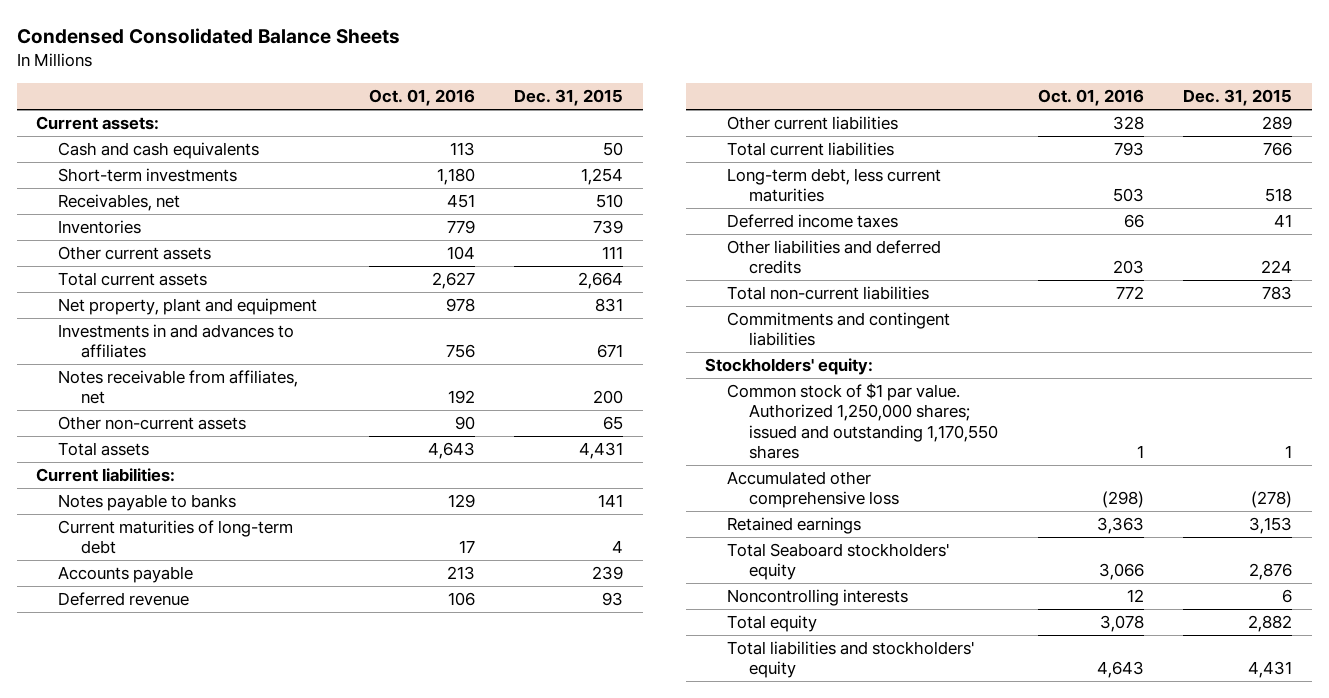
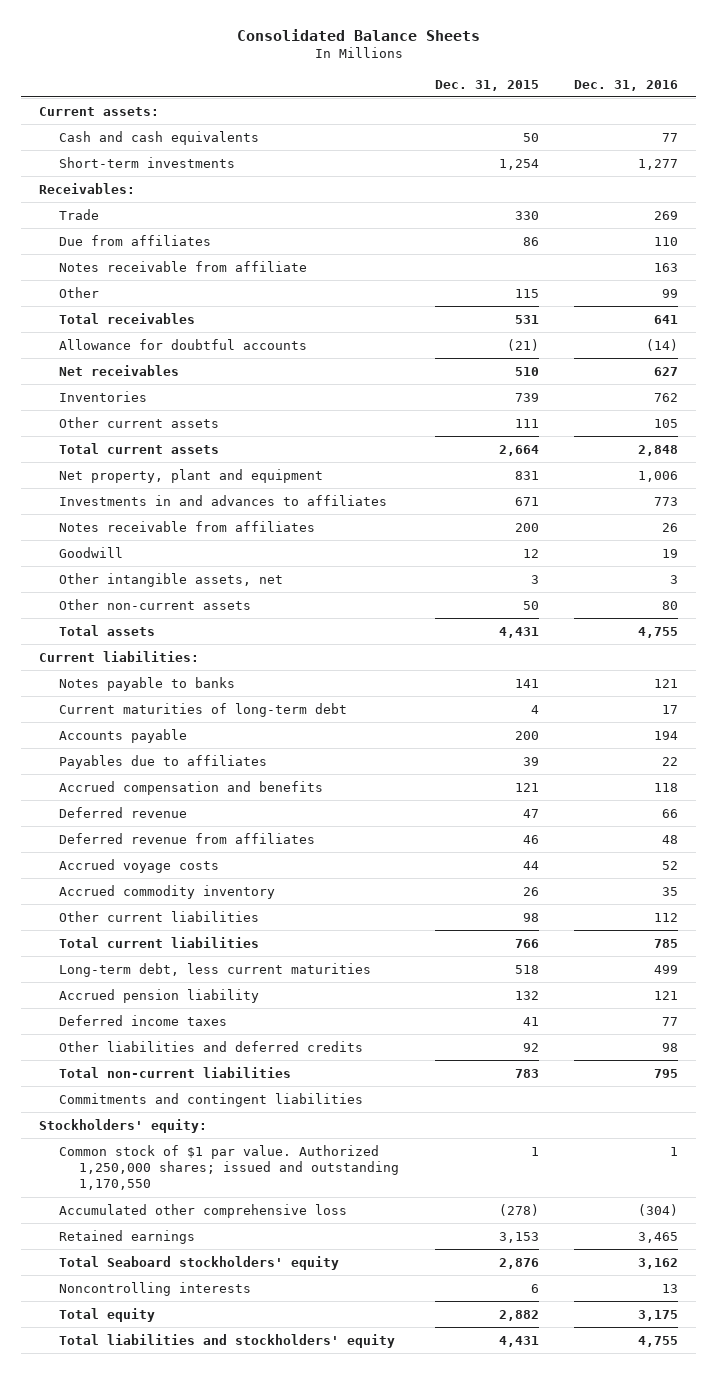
[16,27,400,44] Condensed Consolidated Balance Sheets -> [236,29,480,42] Consolidated Balance Sheets
[368,89,475,107] Oct. 01, 2016 -> none
none -> [574,79,679,91] Dec. 31, 2016
none -> [39,182,136,194] Receivables:
none -> [58,208,99,220] Trade
none -> [58,234,211,246] Due from affiliates
none -> [58,260,307,272] Notes receivable from affiliate
none -> [58,286,99,298] Other
none -> [58,312,195,324] Total receivables
none -> [58,338,307,350] Allowance for doubtful accounts
[58,194,181,212] Receivables, net -> [58,364,179,376] Net receivables
[58,370,299,405] Notes receivable from affiliates, net -> [58,520,315,532] Notes receivable from affiliates
none -> [58,546,123,558] Goodwill
none -> [58,572,283,587] Other intangible assets, net
[603,416,624,431] 65 -> [522,600,539,610] 50
[592,566,624,581] 239 -> [514,730,539,740] 200
none -> [58,754,267,769] Payables due to affiliates
none -> [58,780,323,795] Accrued compensation and benefits
[602,592,624,607] 93 -> [522,808,539,818] 47
none -> [58,832,315,844] Deferred revenue from affiliates
none -> [58,858,219,873] Accrued voyage costs
none -> [58,884,275,899] Accrued commodity inventory
[1262,116,1293,131] 289 -> [522,912,539,922] 98
none -> [58,988,259,1003] Accrued pension liability
[1261,260,1293,274] 224 -> [522,1042,539,1052] 92
[727,383,999,459] Common stock of $1 par value. Authorized 1,250,000 shares; issued and outstanding 1,170,550 shares -> [58,1144,399,1191] Common stock of $1 par value. Authorized 1,250,000 shares; issued and outstanding 1,170,550

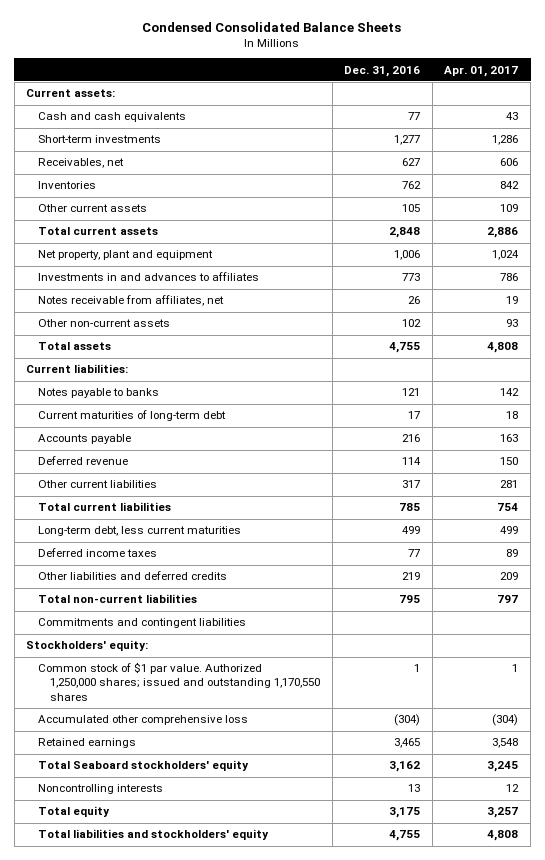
[236,29,480,42] Consolidated Balance Sheets -> [142,21,402,32] Condensed Consolidated Balance Sheets
[434,79,539,91] Dec. 31, 2015 -> none
none -> [444,65,519,77] Apr. 01, 2017
[39,182,136,194] Receivables: -> none
[58,208,99,220] Trade -> none
[58,234,211,246] Due from affiliates -> none
[58,260,307,272] Notes receivable from affiliate -> none
[58,286,99,298] Other -> none
[58,312,195,324] Total receivables -> none
[58,338,307,350] Allowance for doubtful accounts -> none
[58,364,179,376] Net receivables -> [38,158,125,169] Receivables, net
[58,546,123,558] Goodwill -> none
[58,572,283,587] Other intangible assets, net -> none
[58,520,315,532] Notes receivable from affiliates -> [38,295,225,307] Notes receivable from affiliates, net
[662,600,679,610] 80 -> [402,319,422,328] 102
[58,754,267,769] Payables due to affiliates -> none
[58,780,323,795] Accrued compensation and benefits -> none
[58,832,315,844] Deferred revenue from affiliates -> none
[58,858,219,873] Accrued voyage costs -> none
[58,884,275,899] Accrued commodity inventory -> none
[654,730,679,740] 194 -> [402,434,421,443] 216
[662,808,679,818] 66 -> [402,457,422,466] 114
[654,912,679,922] 112 -> [402,480,421,489] 317
[58,988,259,1003] Accrued pension liability -> none
[662,1042,679,1052] 98 -> [402,572,421,581] 219
[58,1144,399,1191] Common stock of $1 par value. Authorized 1,250,000 shares; issued and outstanding 1,170,550 -> [38,662,321,701] Common stock of $1 par value. Authorized 1,250,000 shares; issued and outstanding 1,170,550 shares

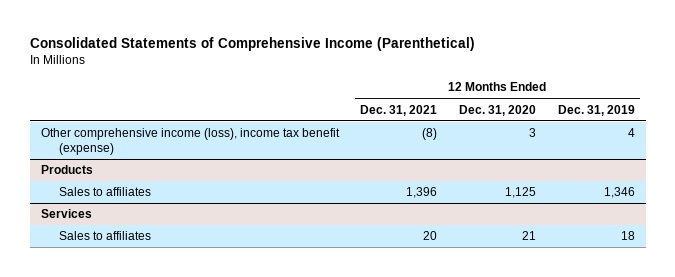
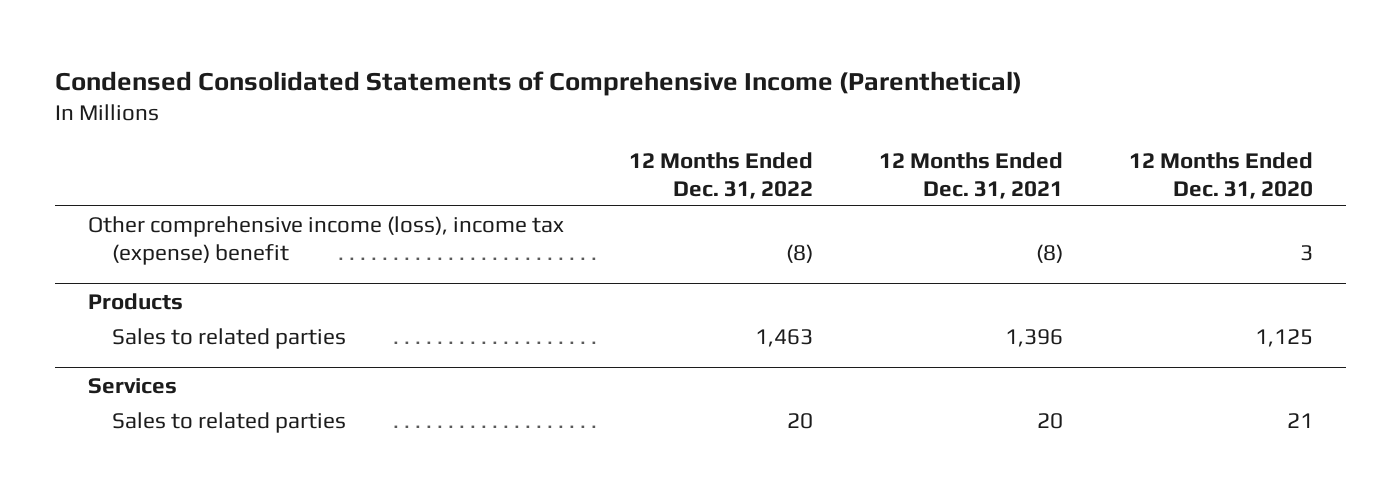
[29,37,475,52] Consolidated Statements of Comprehensive Income (Parenthetical) -> [54,70,1022,96] Condensed Consolidated Statements of Comprehensive Income (Parenthetical)
[557,104,635,116] Dec. 31, 2019 -> none
none -> [629,151,814,199] 12 Months Ended Dec. 31, 2022
[40,128,340,156] Other comprehensive income (loss), income tax benefit (expense) -> [87,215,564,265] Other comprehensive income (loss), income tax (expense) benefit
[58,187,151,197] Sales to affiliates -> [112,327,347,349] Sales to related parties
[58,231,151,241] Sales to affiliates -> [112,411,347,433] Sales to related parties

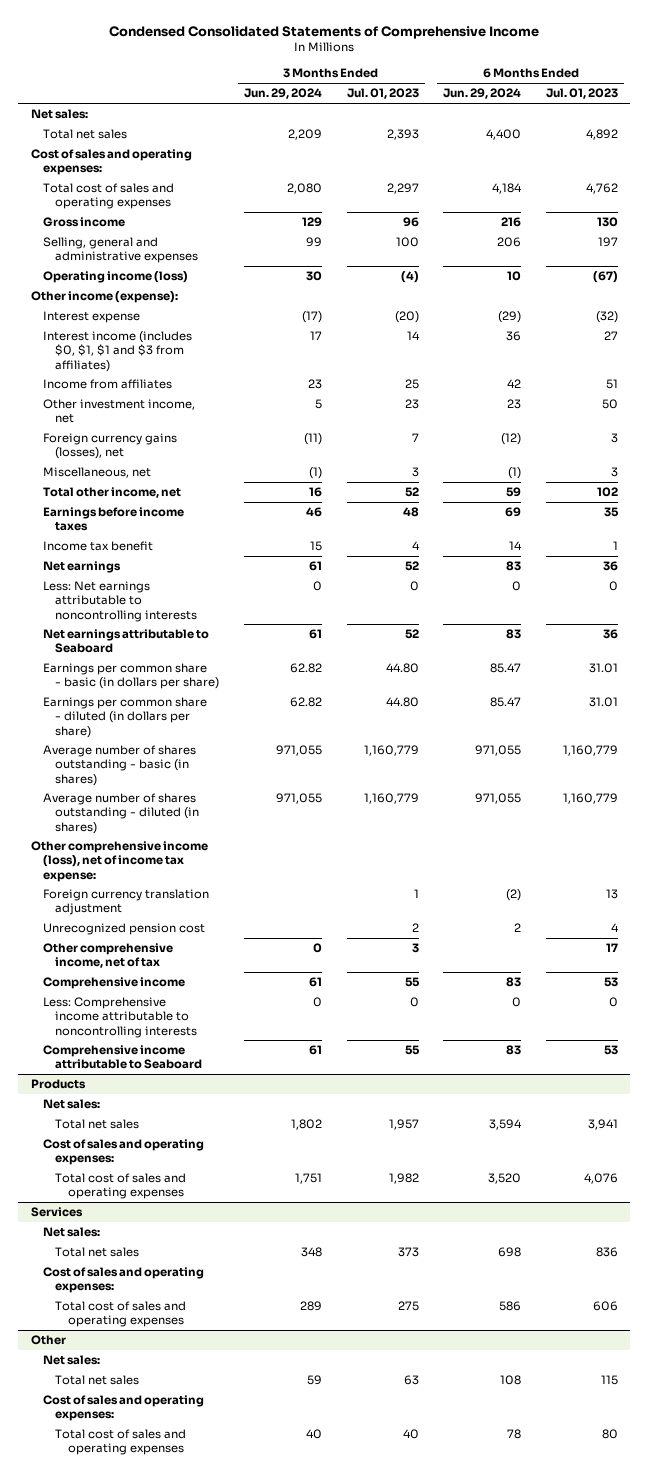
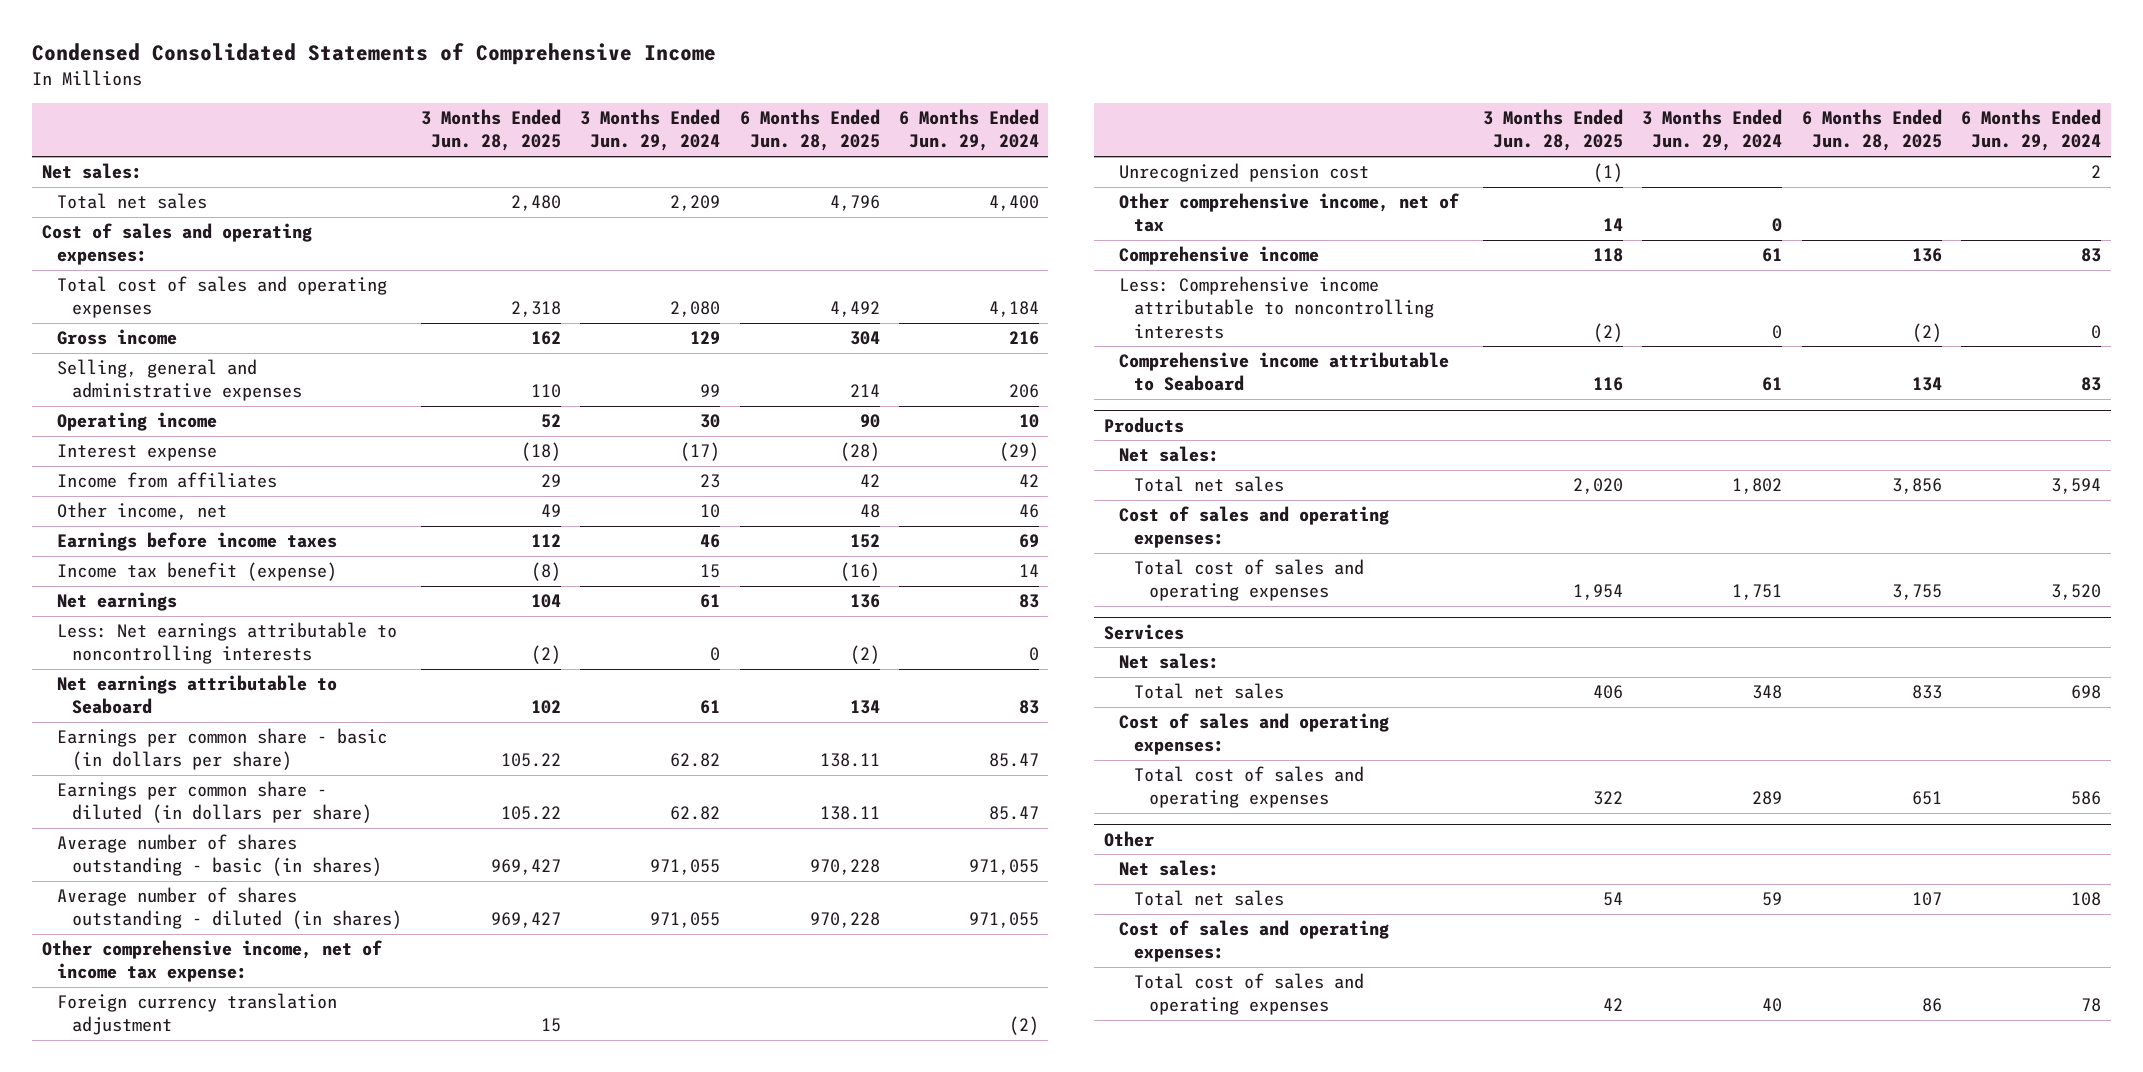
[346,88,419,100] Jul. 01, 2023 -> none
[546,88,619,100] Jul. 01, 2023 -> none
none -> [421,109,562,152] 3 Months Ended Jun. 28, 2025
none -> [739,109,880,152] 6 Months Ended Jun. 28, 2025
[30,291,178,304] Other income (expense): -> none
[42,271,188,284] Operating income (loss) -> [56,412,217,432] Operating income
[42,331,192,372] Interest income (includes $0, $1, $1 and $3 from affiliates) -> none
[42,399,195,424] Other investment income, net -> none
[42,433,177,460] Foreign currency gains (losses), net -> none
[42,467,151,479] Miscellaneous, net -> none
[42,487,181,499] Total other income, net -> [56,502,227,521] Other income, net
[309,487,323,498] 16 -> [700,504,721,519] 10
[506,487,522,498] 59 -> [1018,504,1039,519] 46
[42,541,153,552] Income tax benefit -> [56,562,337,582] Income tax benefit (expense)
[30,841,208,882] Other comprehensive income (loss), net of income tax expense: -> [41,940,382,983] Other comprehensive income, net of income tax expense:

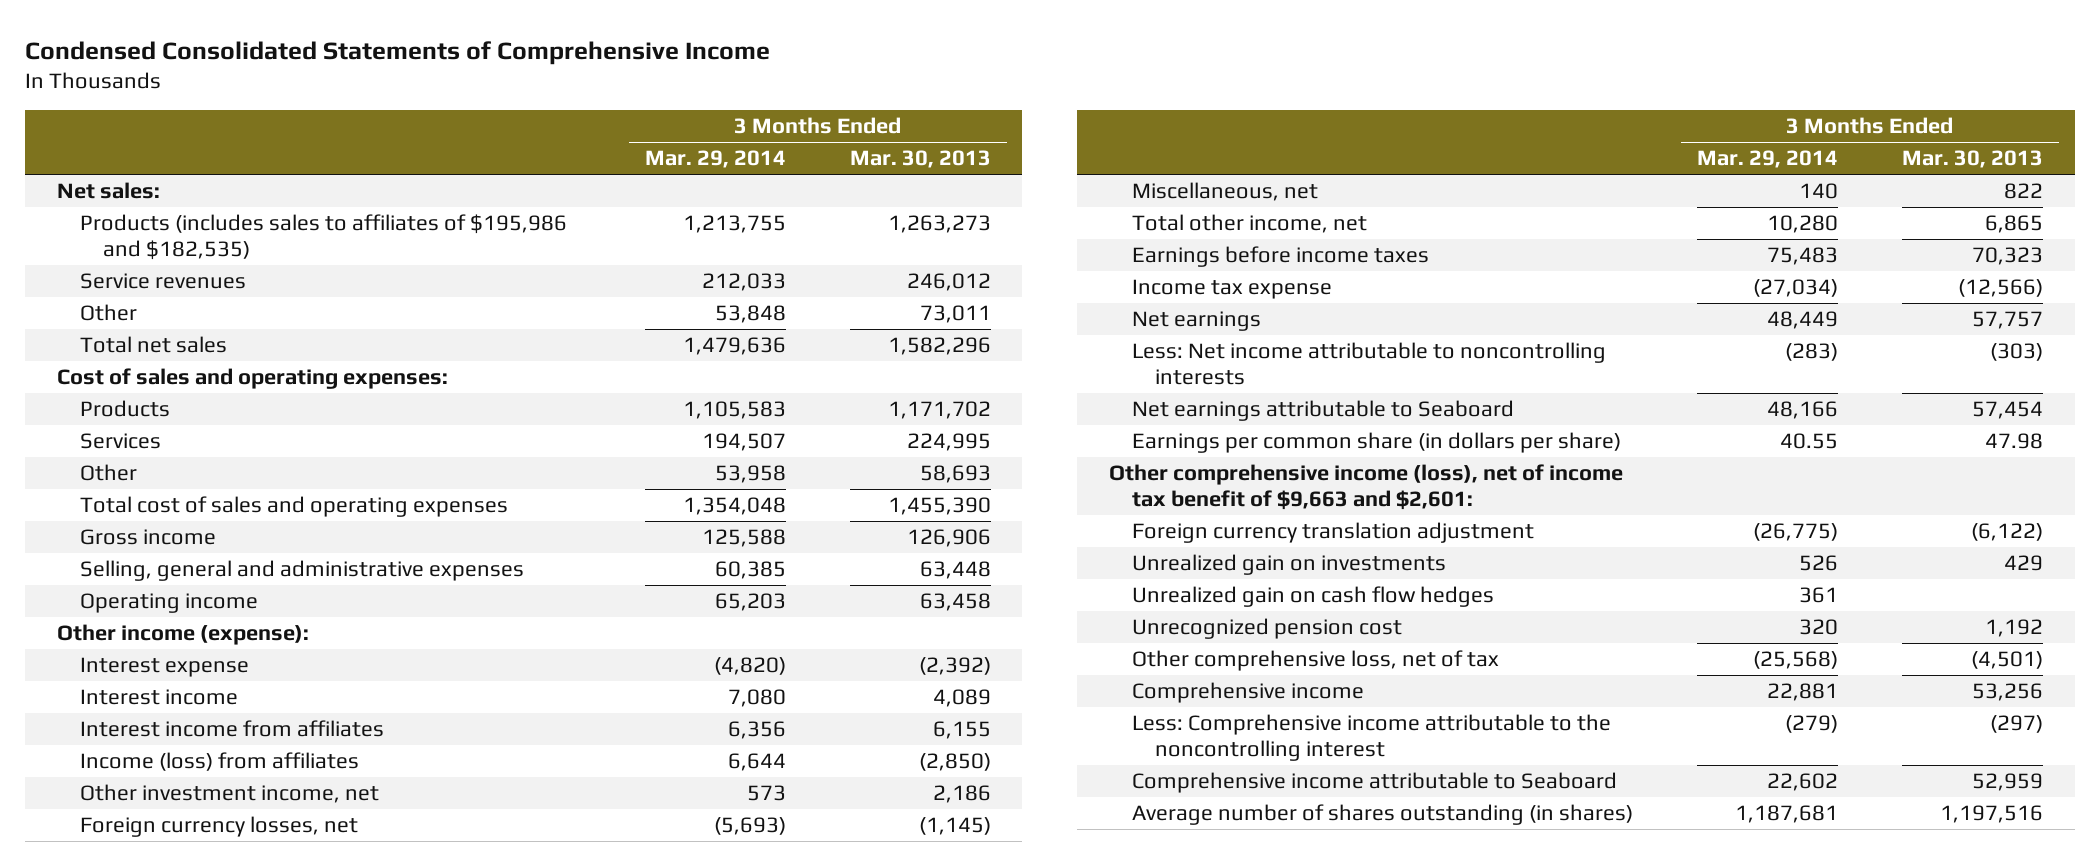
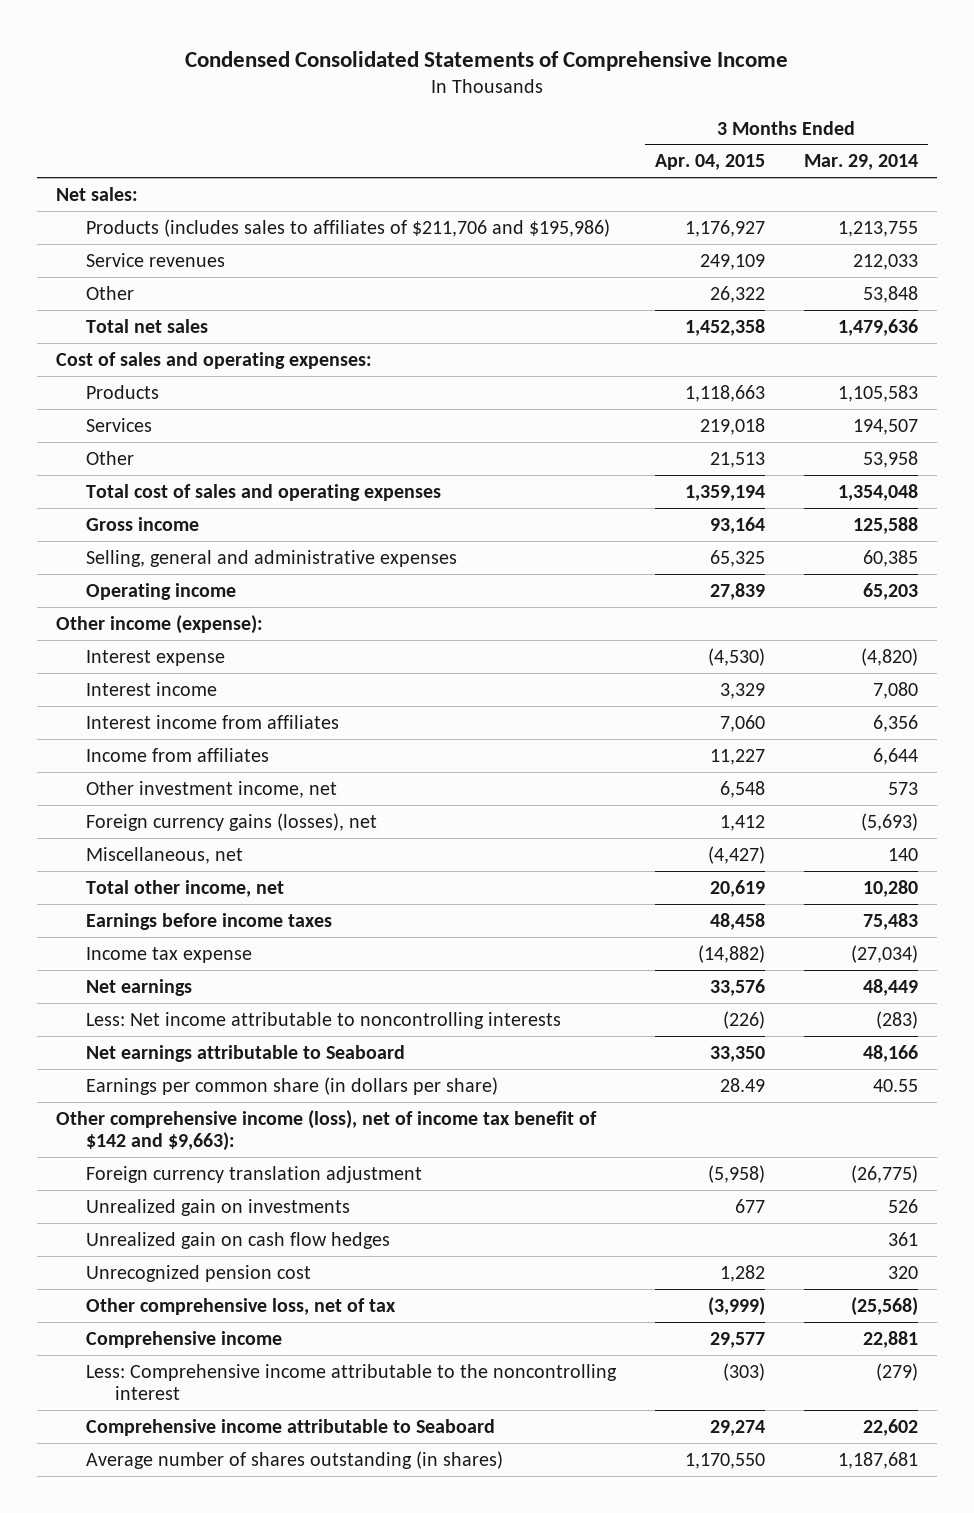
[849,150,991,169] Mar. 30, 2013 -> none
none -> [654,154,765,171] Apr. 04, 2015
[79,214,567,261] Products (includes sales to affiliates of $195,986 and $182,535) -> [85,218,610,237] Products (includes sales to affiliates of $211,706 and $195,986)
[79,752,359,772] Income (loss) from affiliates -> [85,747,269,762] Income from affiliates
[79,816,358,838] Foreign currency losses, net -> [85,812,377,831] Foreign currency gains (losses), net
[1108,464,1623,511] Other comprehensive income (loss), net of income tax benefit of $9,663 and $2,601: -> [56,1109,598,1152] Other comprehensive income (loss), net of income tax benefit of $142 and $9,663):

